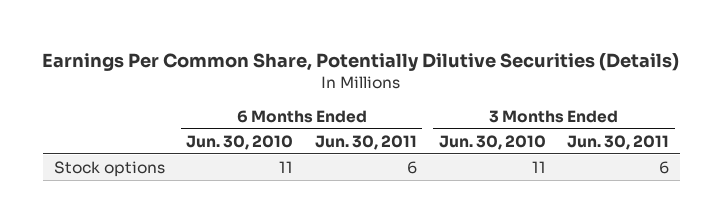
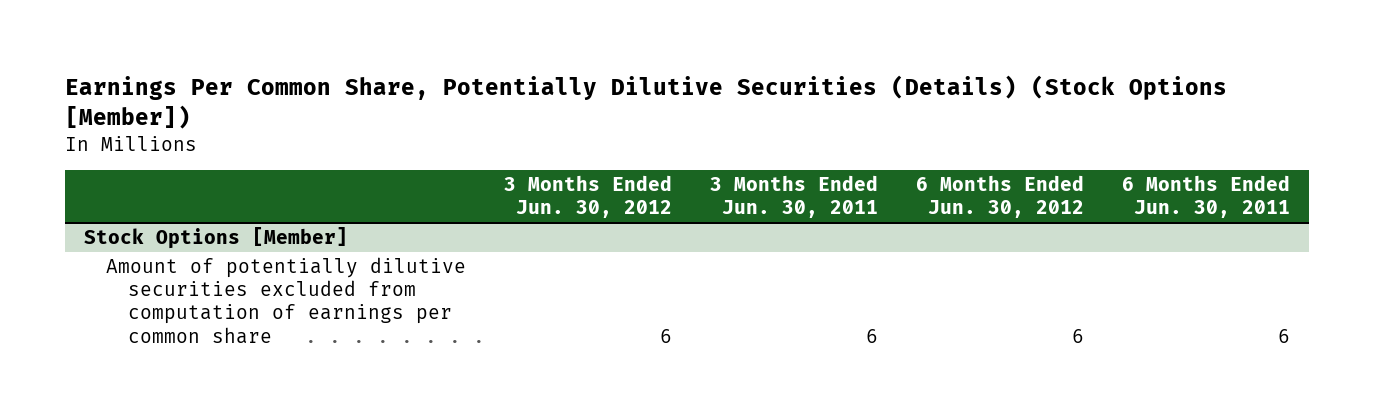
[42,53,680,72] Earnings Per Common Share, Potentially Dilutive Securities (Details) -> [64,74,1227,129] Earnings Per Common Share, Potentially Dilutive Securities (Details) (Stock Options [Member])
[186,134,294,150] Jun. 30, 2010 -> none
[438,134,546,150] Jun. 30, 2010 -> none
none -> [504,175,673,219] 3 Months Ended Jun. 30, 2012
none -> [916,175,1085,219] 6 Months Ended Jun. 30, 2012
none -> [83,227,348,250] Stock Options [Member]
[53,161,165,178] Stock options -> [105,257,466,344] Amount of potentially dilutive securities excluded from computation of earnings per common share

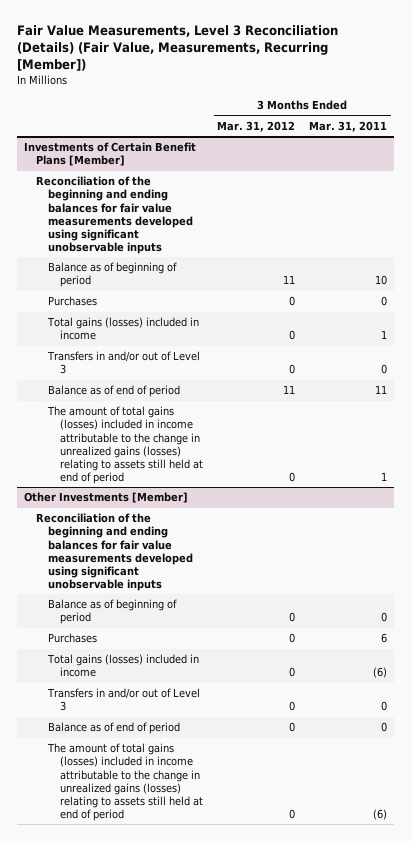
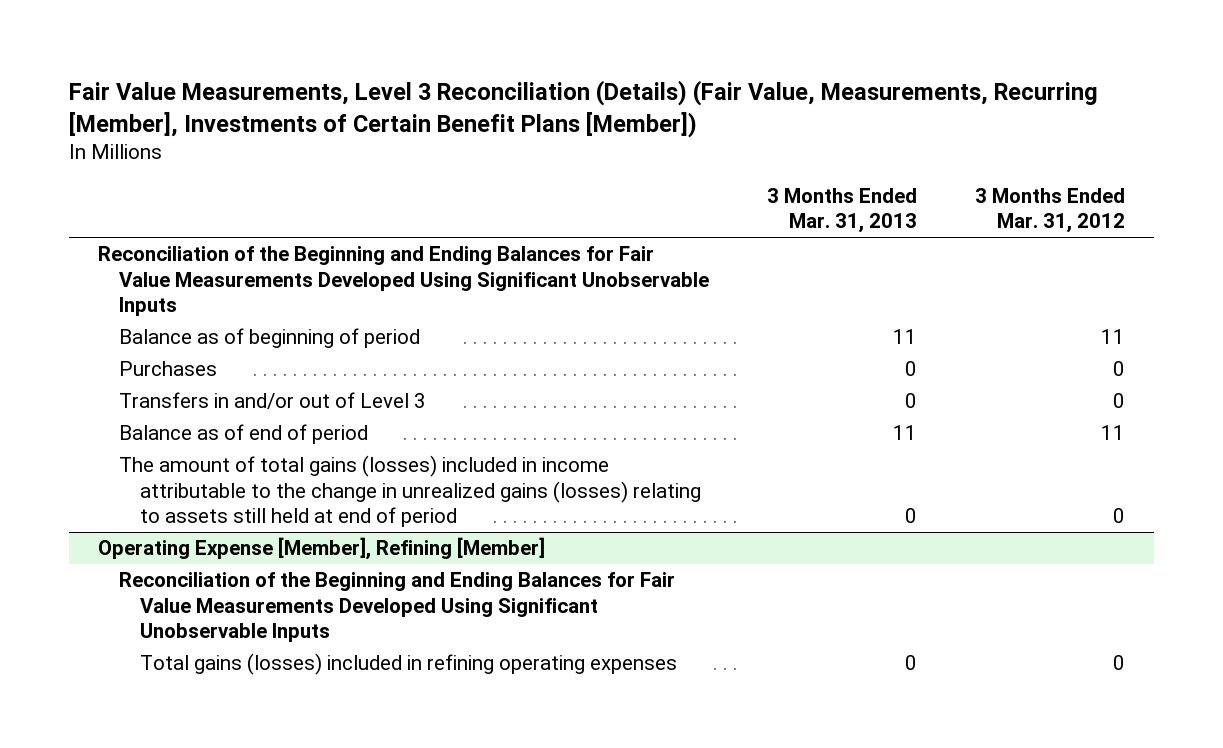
[17,24,339,72] Fair Value Measurements, Level 3 Reconciliation (Details) (Fair Value, Measurements, Recurring [Member]) -> [68,80,1098,138] Fair Value Measurements, Level 3 Reconciliation (Details) (Fair Value, Measurements, Recurring [Member], Investments of Certain Benefit Plans [Member])
[309,120,388,132] Mar. 31, 2011 -> none
none -> [767,187,918,234] 3 Months Ended Mar. 31, 2013
[24,142,197,167] Investments of Certain Benefit Plans [Member] -> none
[36,176,194,254] Reconciliation of the beginning and ending balances for fair value measurements developed using significant unobservable inputs -> [97,246,709,316] Reconciliation of the Beginning and Ending Balances for Fair Value Measurements Developed Using Significant Unobservable Inputs
[47,317,200,341] Total gains (losses) included in income -> none
[24,492,189,504] Other Investments [Member] -> none
[48,599,178,625] Balance as of beginning of period -> none
[48,633,98,644] Purchases -> none
[47,688,201,712] Transfers in and/or out of Level 3 -> none
[48,722,181,735] Balance as of end of period -> none
[47,743,204,821] The amount of total gains (losses) included in income attributable to the change in unrealized gains (losses) relating to assets still held at end of period -> none
none -> [97,537,545,561] Operating Expense [Member], Refining [Member]
[36,513,194,591] Reconciliation of the beginning and ending balances for fair value measurements developed using significant unobservable inputs -> [118,572,675,642] Reconciliation of the Beginning and Ending Balances for Fair Value Measurements Developed Using Significant Unobservable Inputs
[47,654,200,678] Total gains (losses) included in income -> [139,653,677,676] Total gains (losses) included in refining operating expenses

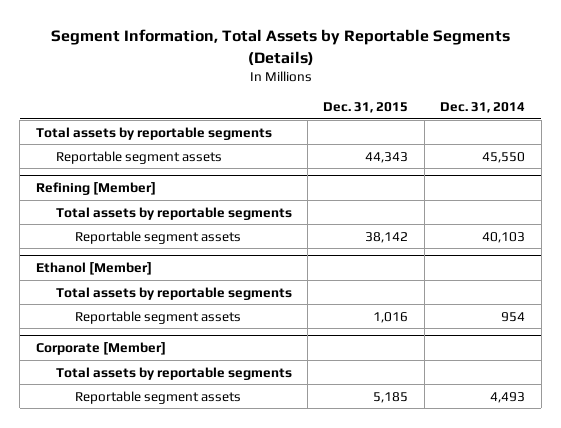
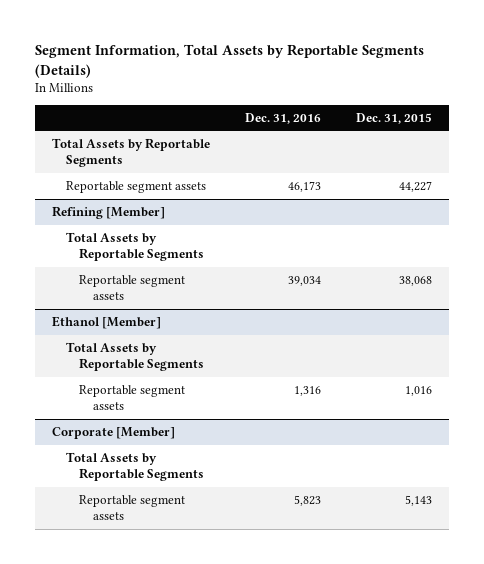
[440,102,526,114] Dec. 31, 2014 -> none
none -> [245,112,322,124] Dec. 31, 2016
[35,126,272,140] Total assets by reportable segments -> [52,138,211,168] Total Assets by Reportable Segments
[365,151,409,163] 44,343 -> [398,181,432,193] 44,227
[55,206,292,220] Total assets by reportable segments -> [65,232,205,262] Total Assets by Reportable Segments
[365,231,409,243] 38,142 -> [398,276,432,287] 38,068
[55,286,292,300] Total assets by reportable segments -> [65,342,205,372] Total Assets by Reportable Segments
[55,366,292,380] Total assets by reportable segments -> [65,452,205,482] Total Assets by Reportable Segments
[373,391,409,403] 5,185 -> [404,495,432,507] 5,143

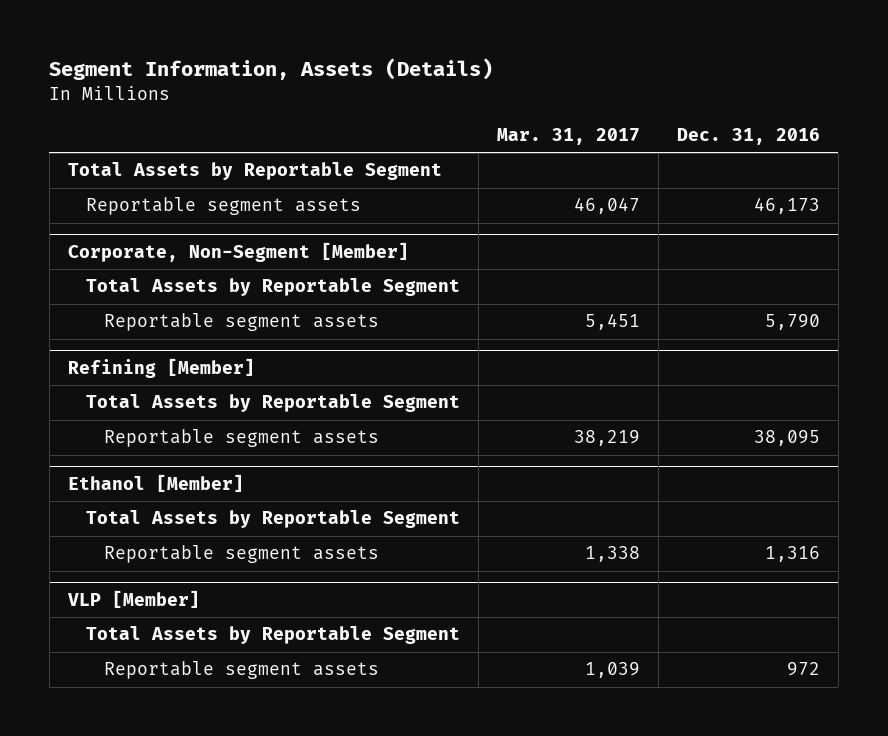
[34,43,424,78] Segment Information, Total Assets by Reportable Segments (Details) -> [49,58,494,81] Segment Information, Assets (Details)
[355,112,432,124] Dec. 31, 2015 -> none
none -> [496,127,640,145] Mar. 31, 2017
[52,138,211,168] Total Assets by Reportable Segments -> [67,162,442,181] Total Assets by Reportable Segment
none -> [67,241,409,262] Corporate, Non-Segment [Member]
none -> [86,278,461,297] Total Assets by Reportable Segment
none -> [104,313,380,332] Reportable segment assets
[65,232,205,262] Total Assets by Reportable Segments -> [86,394,461,413] Total Assets by Reportable Segment
[288,276,322,287] 39,034 -> [753,430,820,447] 38,095
[65,342,205,372] Total Assets by Reportable Segments -> [86,510,461,529] Total Assets by Reportable Segment
[52,427,176,440] Corporate [Member] -> none
none -> [66,589,200,608] VLP [Member]
[65,452,205,482] Total Assets by Reportable Segments -> [86,626,461,645] Total Assets by Reportable Segment
[294,495,322,507] 5,823 -> [786,662,820,677] 972

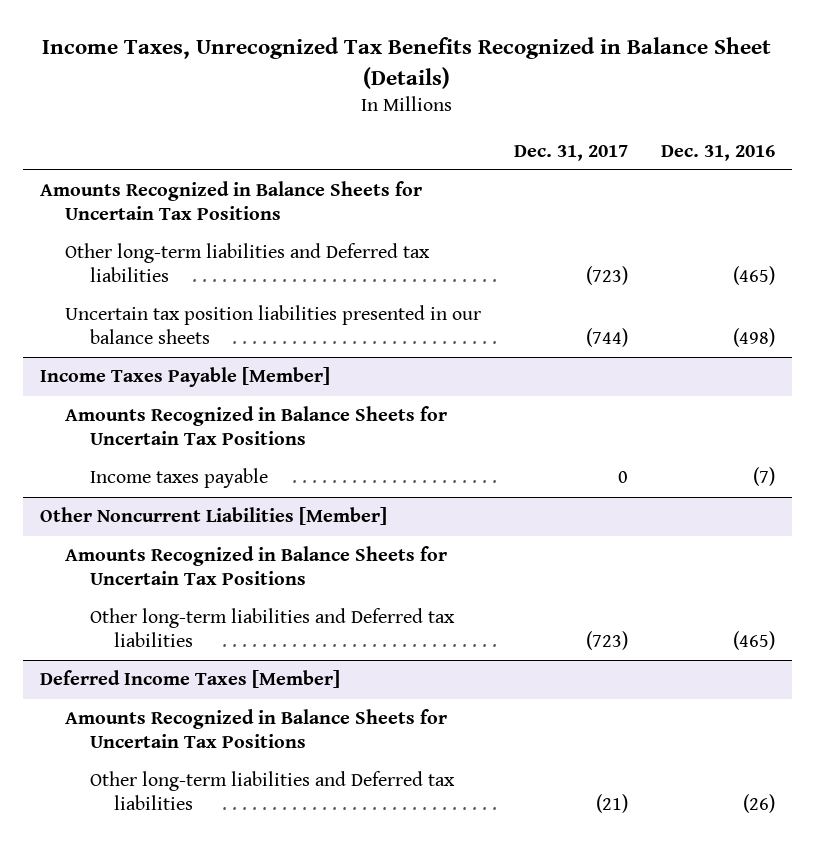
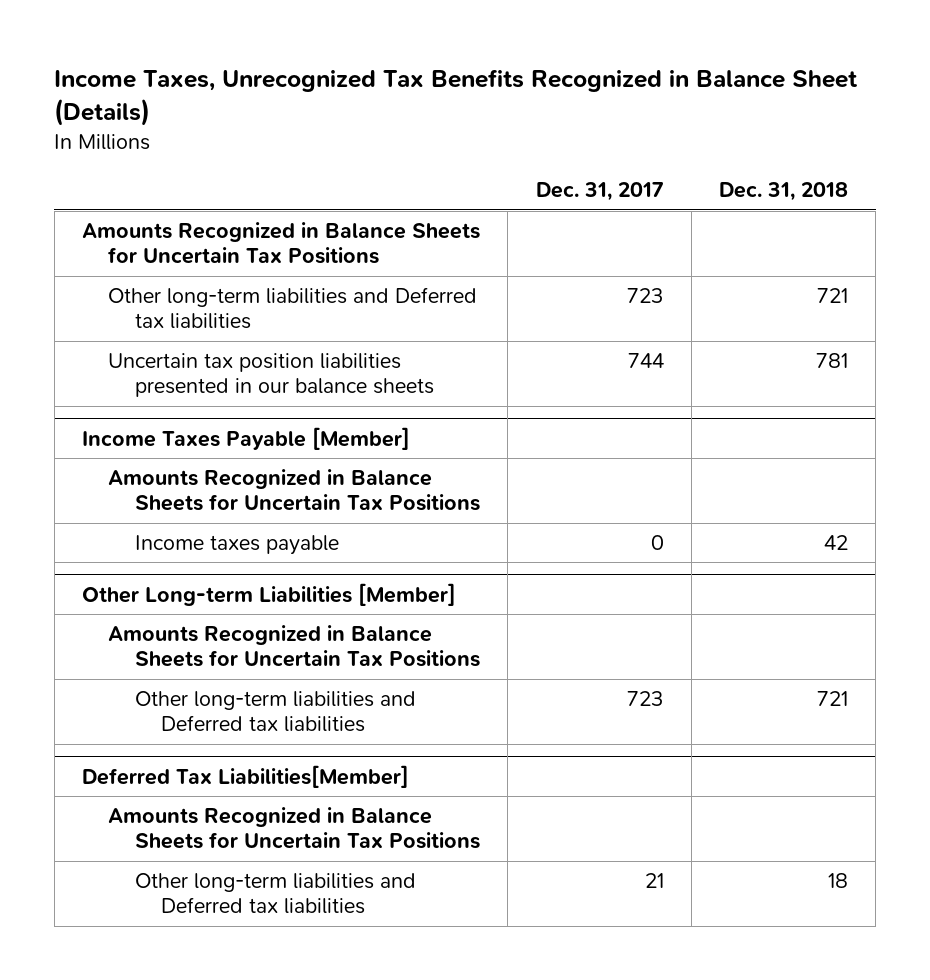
[661,144,776,161] Dec. 31, 2016 -> none
none -> [719,182,849,202] Dec. 31, 2018
[585,266,628,286] (723) -> [626,287,664,303] 723
[585,328,628,348] (744) -> [627,352,664,368] 744
[39,507,387,526] Other Noncurrent Liabilities [Member] -> [82,582,457,606] Other Long-term Liabilities [Member]
[585,631,628,651] (723) -> [626,690,664,706] 723
[39,670,340,689] Deferred Income Taxes [Member] -> [82,764,410,788] Deferred Tax Liabilities[Member]
[595,794,628,814] (21) -> [644,872,664,888] 21

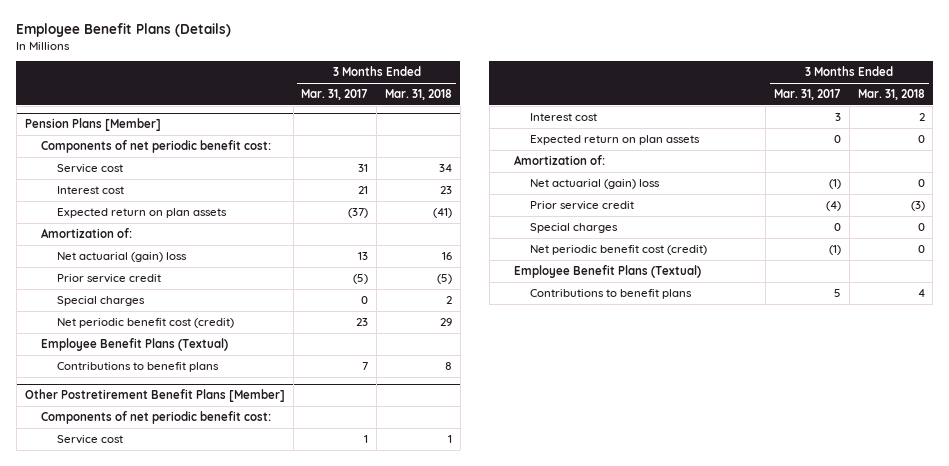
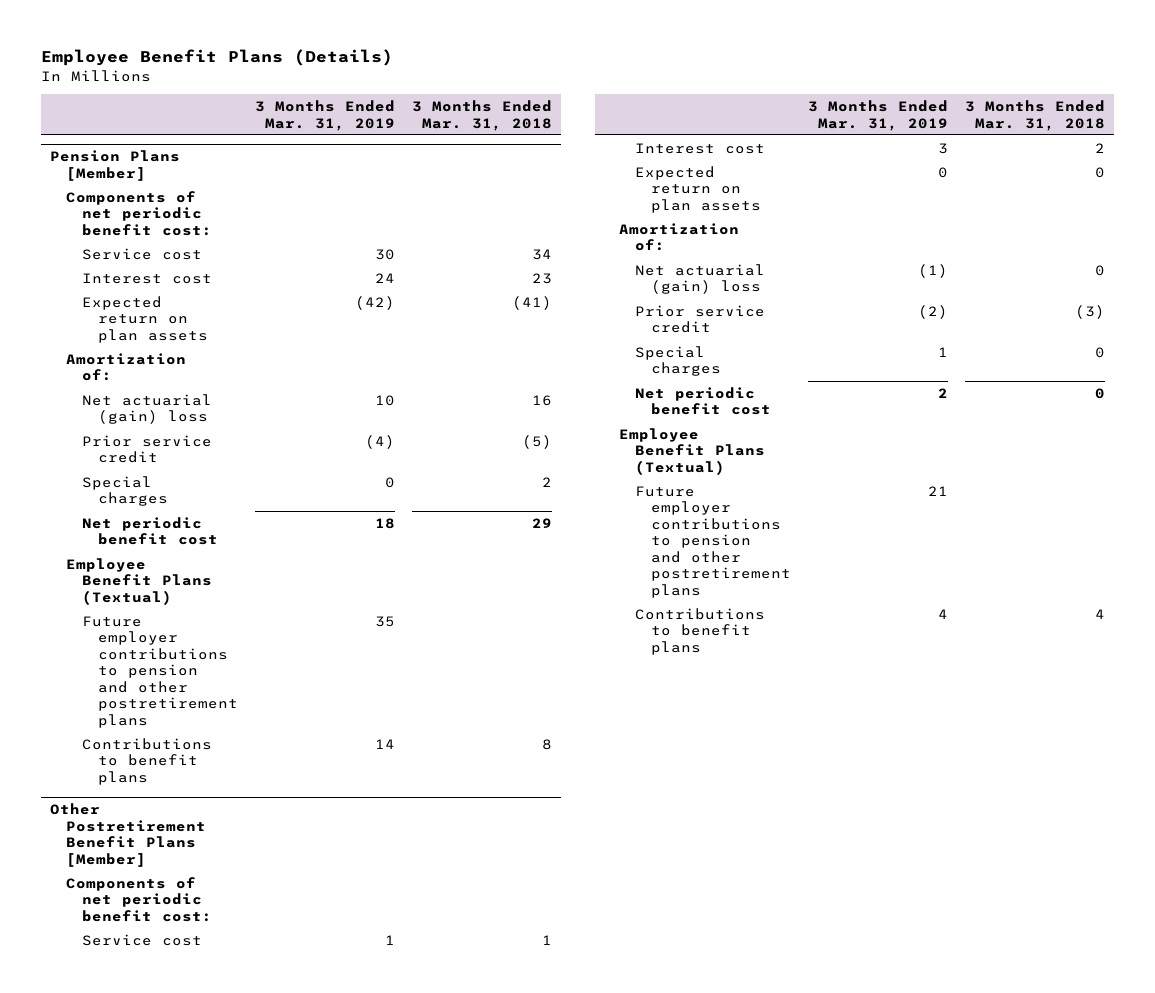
[301,89,369,101] Mar. 31, 2017 -> none
none -> [254,100,395,131] 3 Months Ended Mar. 31, 2019
[57,317,235,328] Net periodic benefit cost (credit) -> [81,516,218,546] Net periodic benefit cost
none -> [81,615,238,728] Future employer contributions to pension and other postretirement plans
[529,244,707,255] Net periodic benefit cost (credit) -> [635,386,772,416] Net periodic benefit cost
none -> [635,485,792,598] Future employer contributions to pension and other postretirement plans

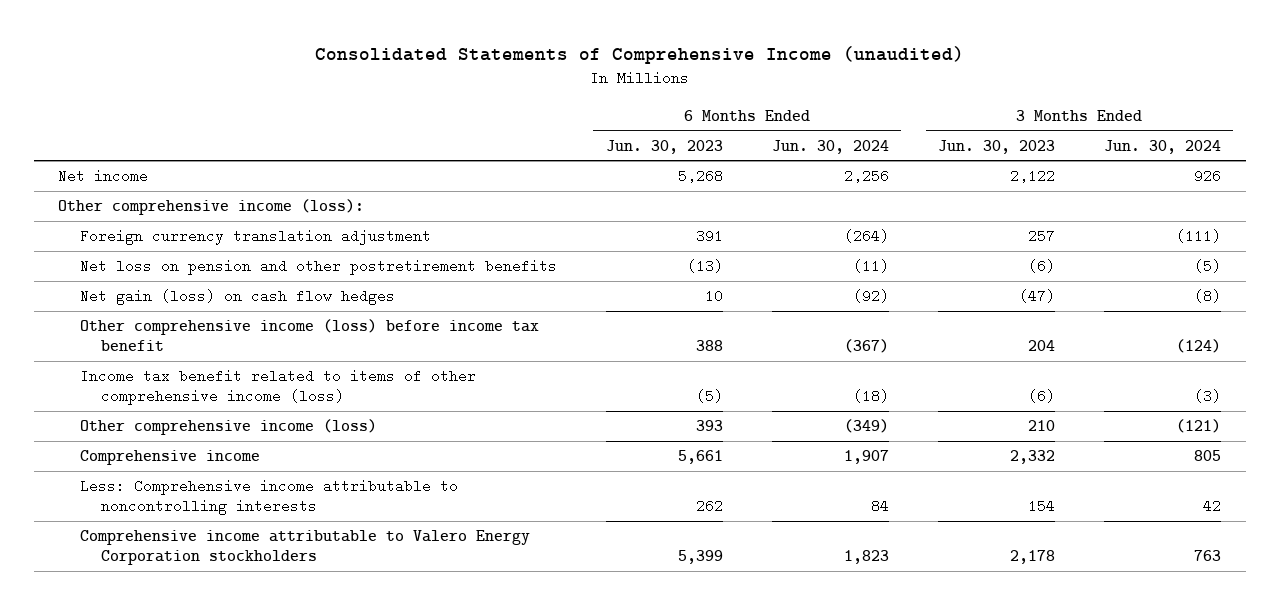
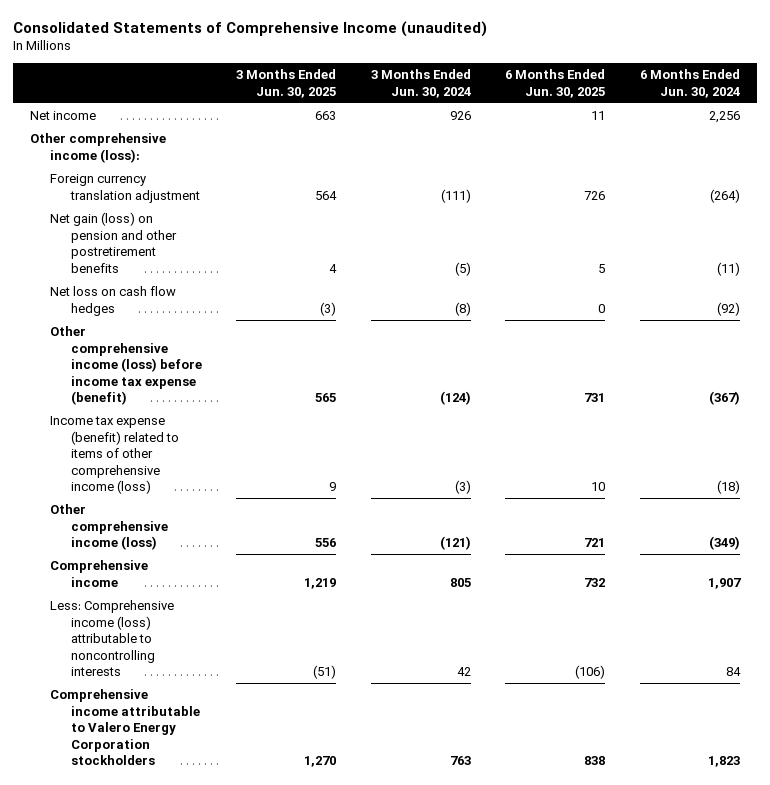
[605,139,723,154] Jun. 30, 2023 -> none
[937,139,1055,154] Jun. 30, 2023 -> none
none -> [236,69,337,98] 3 Months Ended Jun. 30, 2025
none -> [505,69,606,98] 6 Months Ended Jun. 30, 2025
[79,259,557,276] Net loss on pension and other postretirement benefits -> [50,212,177,273] Net gain (loss) on pension and other postretirement benefits
[79,289,395,306] Net gain (loss) on cash flow hedges -> [50,286,177,316] Net loss on cash flow hedges
[79,319,539,352] Other comprehensive income (loss) before income tax benefit -> [50,326,202,406] Other comprehensive income (loss) before income tax expense (benefit)
[79,369,476,406] Income tax benefit related to items of other comprehensive income (loss) -> [50,416,179,495] Income tax expense (benefit) related to items of other comprehensive income (loss)
[79,479,458,516] Less: Comprehensive income attributable to noncontrolling interests -> [50,600,175,677] Less: Comprehensive income (loss) attributable to noncontrolling interests

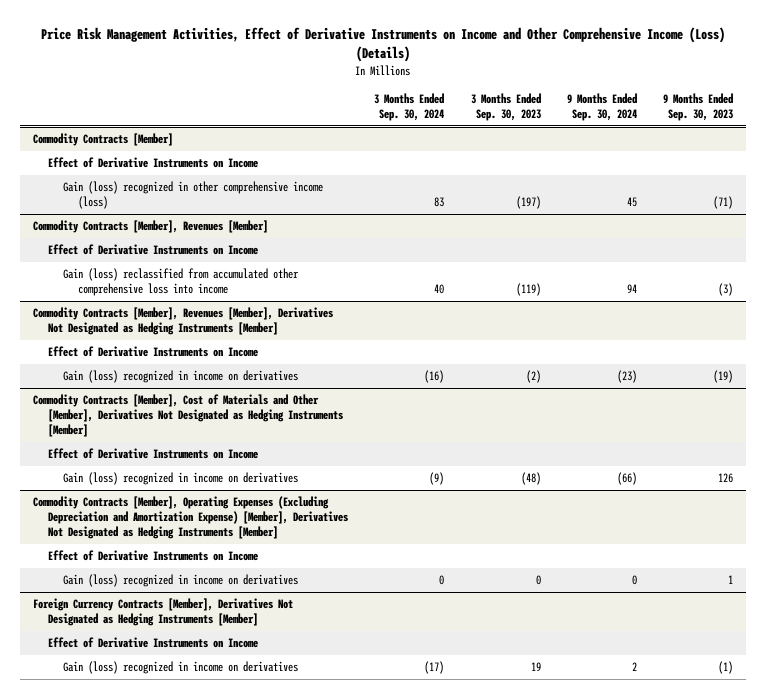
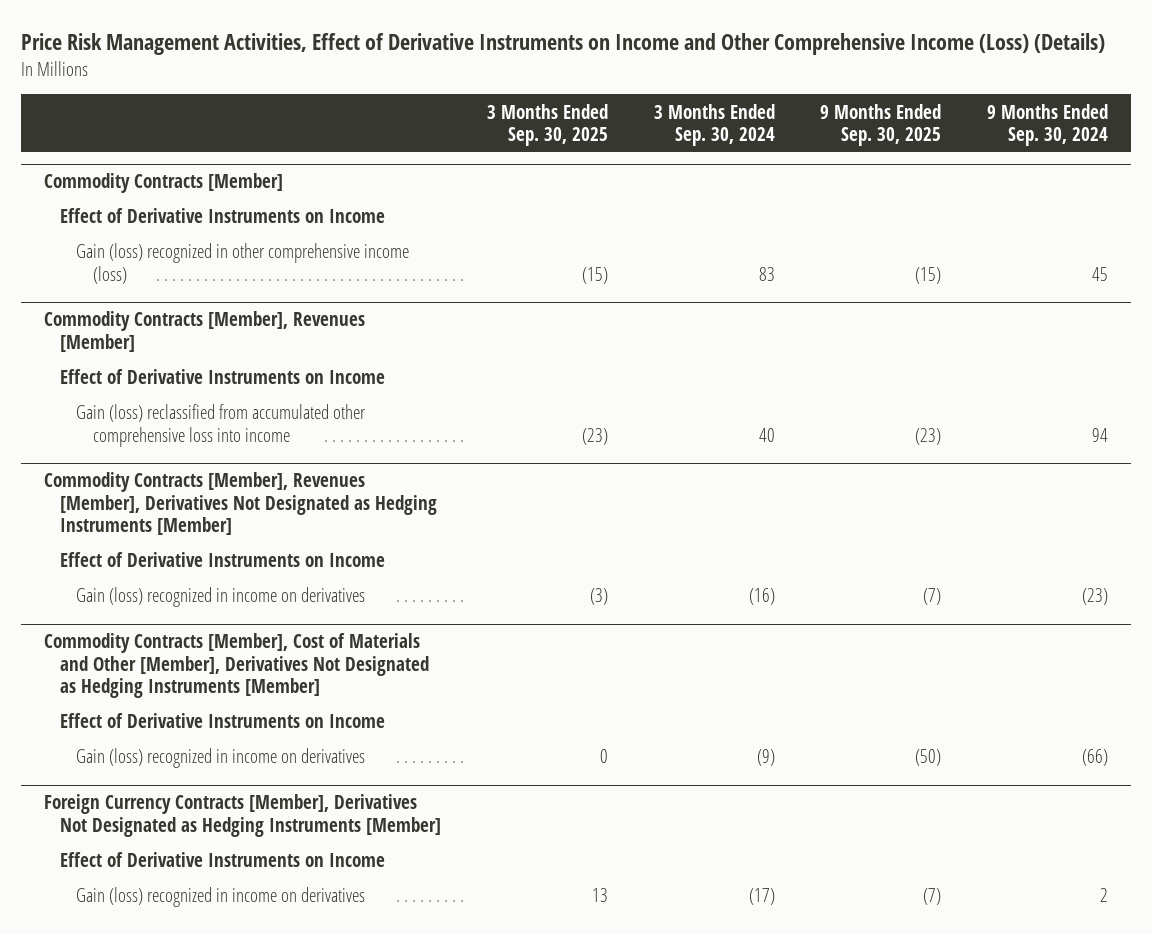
[470,93,541,122] 3 Months Ended Sep. 30, 2023 -> none
[663,93,734,122] 9 Months Ended Sep. 30, 2023 -> none
none -> [486,103,608,147] 3 Months Ended Sep. 30, 2025
none -> [820,103,942,147] 9 Months Ended Sep. 30, 2025
[33,496,349,540] Commodity Contracts [Member], Operating Expenses (Excluding Depreciation and Amortization Expense) [Member], Derivatives Not Designated as Hedging Instruments [Member] -> none
[48,550,259,562] Effect of Derivative Instruments on Income -> none
[62,574,298,588] Gain (loss) recognized in income on derivatives -> none

